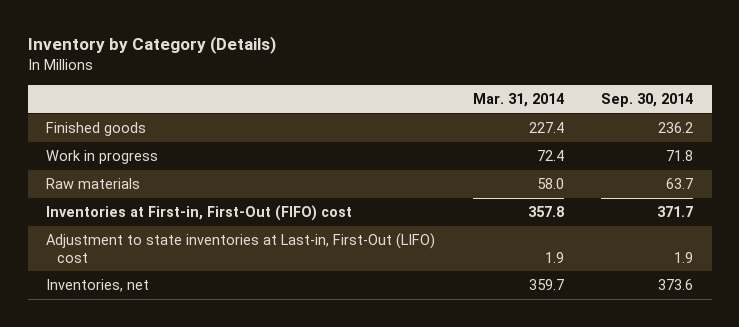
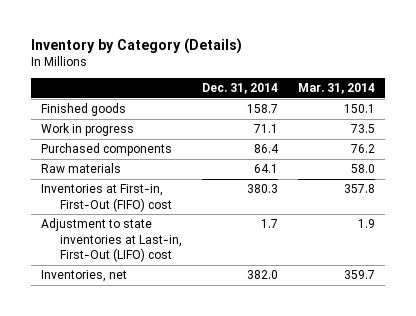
[601,93,694,108] Sep. 30, 2014 -> none
none -> [201,83,278,95] Dec. 31, 2014
[528,122,564,134] 227.4 -> [343,104,375,114] 150.1
[536,150,564,162] 72.4 -> [350,124,375,134] 73.5
none -> [41,143,173,157] Purchased components

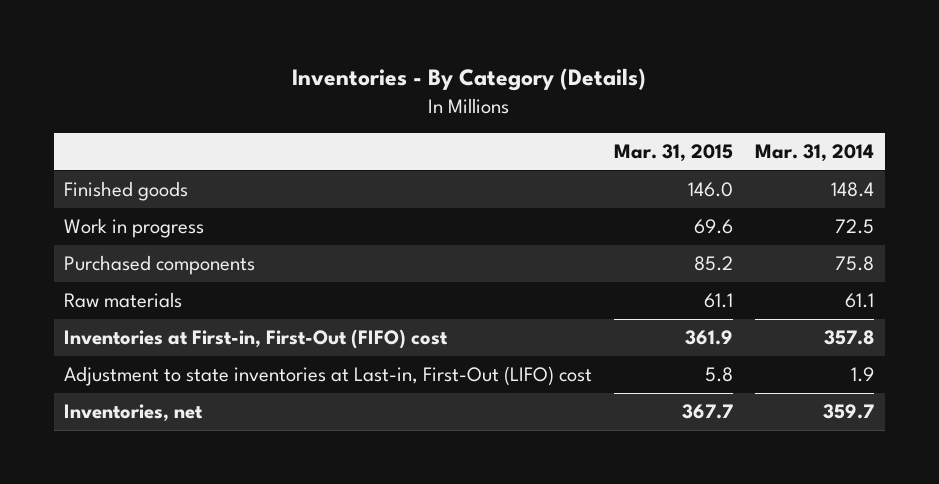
[31,37,243,54] Inventory by Category (Details) -> [292,68,647,92] Inventories - By Category (Details)
[201,83,278,95] Dec. 31, 2014 -> none
none -> [614,144,734,163] Mar. 31, 2015
[343,104,375,114] 150.1 -> [831,182,875,198] 148.4
[350,124,375,134] 73.5 -> [835,219,875,235] 72.5
[350,144,375,154] 76.2 -> [835,256,875,272] 75.8
[350,164,375,174] 58.0 -> [845,293,875,309] 61.1

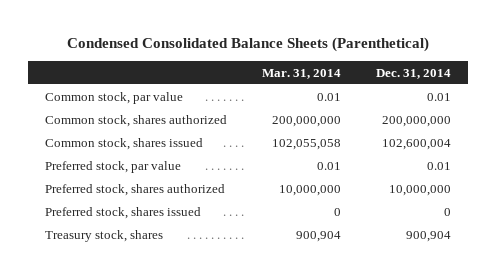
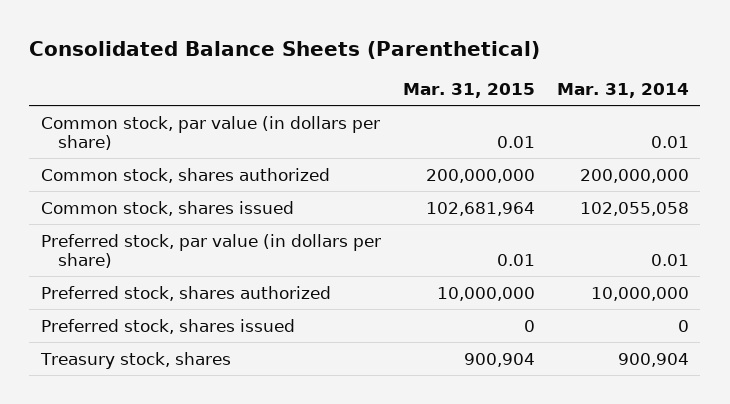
[66,36,429,52] Condensed Consolidated Balance Sheets (Parenthetical) -> [29,40,541,59] Consolidated Balance Sheets (Parenthetical)
[375,68,451,79] Dec. 31, 2014 -> none
none -> [402,83,535,99] Mar. 31, 2015
[45,91,184,104] Common stock, par value -> [40,115,380,151] Common stock, par value (in dollars per share)
[45,160,182,173] Preferred stock, par value -> [40,233,381,269] Preferred stock, par value (in dollars per share)

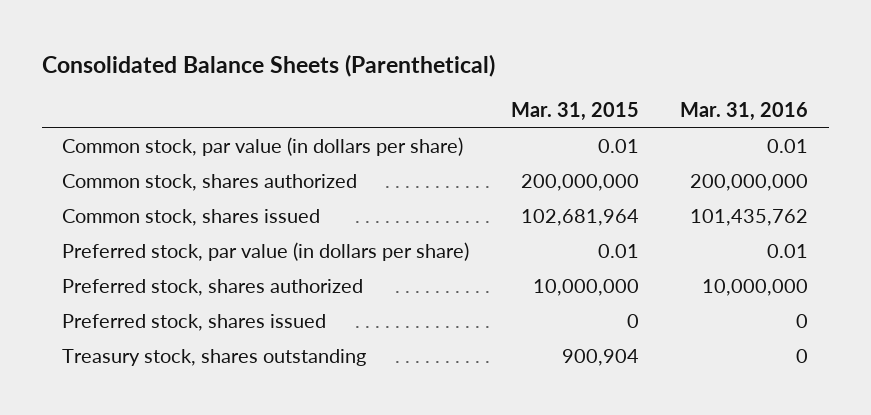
[557,83,690,99] Mar. 31, 2014 -> none
none -> [680,102,809,122] Mar. 31, 2016
[39,351,231,369] Treasury stock, shares -> [62,348,367,366] Treasury stock, shares outstanding

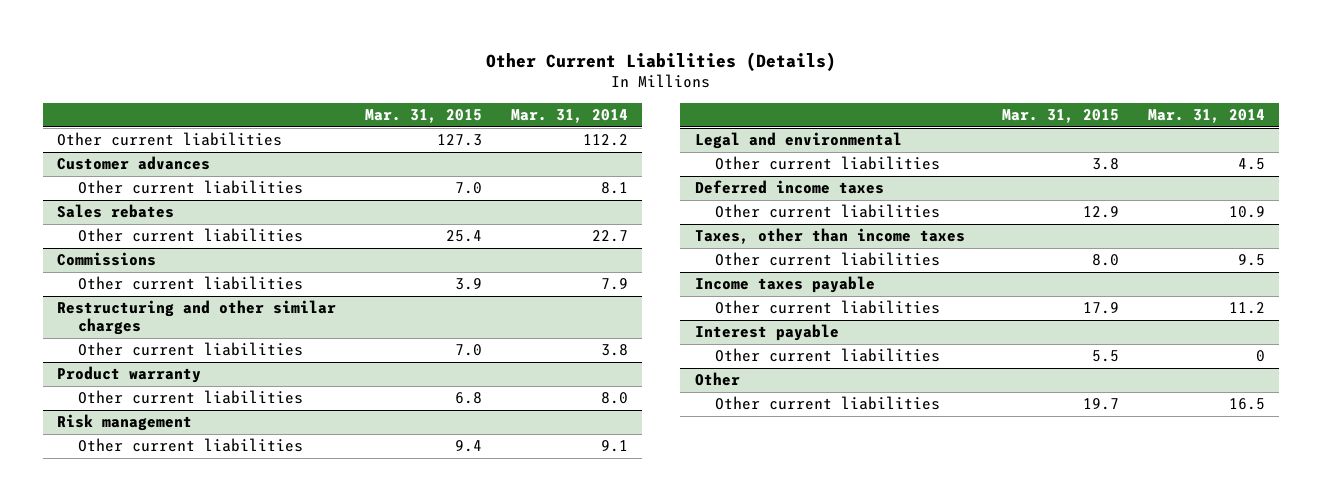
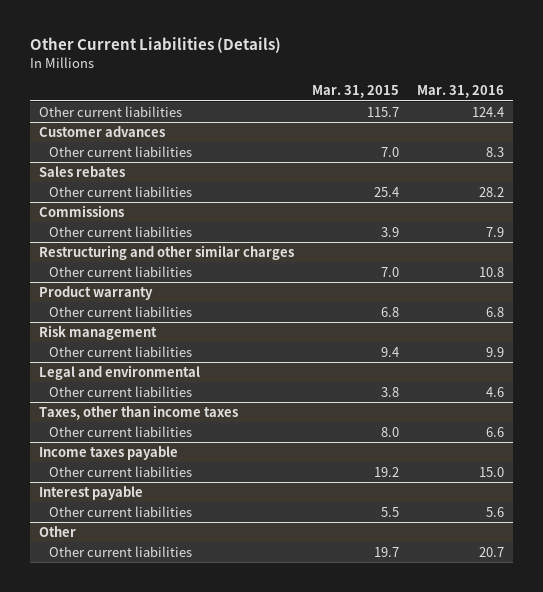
[510,109,628,124] Mar. 31, 2014 -> none
none -> [417,85,505,99] Mar. 31, 2016
[436,134,482,147] 127.3 -> [367,106,400,117] 115.7
[694,180,884,195] Deferred income taxes -> none
[715,204,941,219] Other current liabilities -> none
[1083,302,1120,315] 17.9 -> [374,466,400,477] 19.2

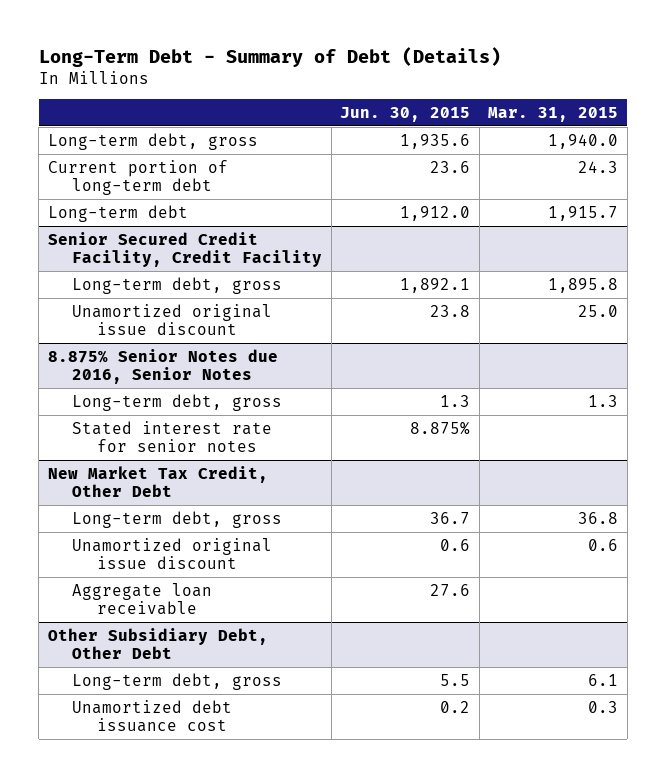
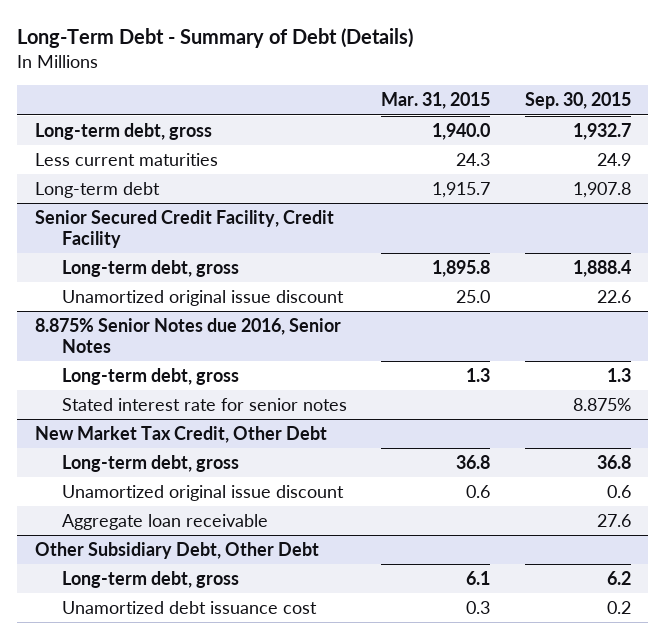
[340,106,471,122] Jun. 30, 2015 -> none
none -> [524,92,631,110] Sep. 30, 2015
[47,159,228,196] Current portion of long-term debt -> [34,152,218,166] Less current maturities

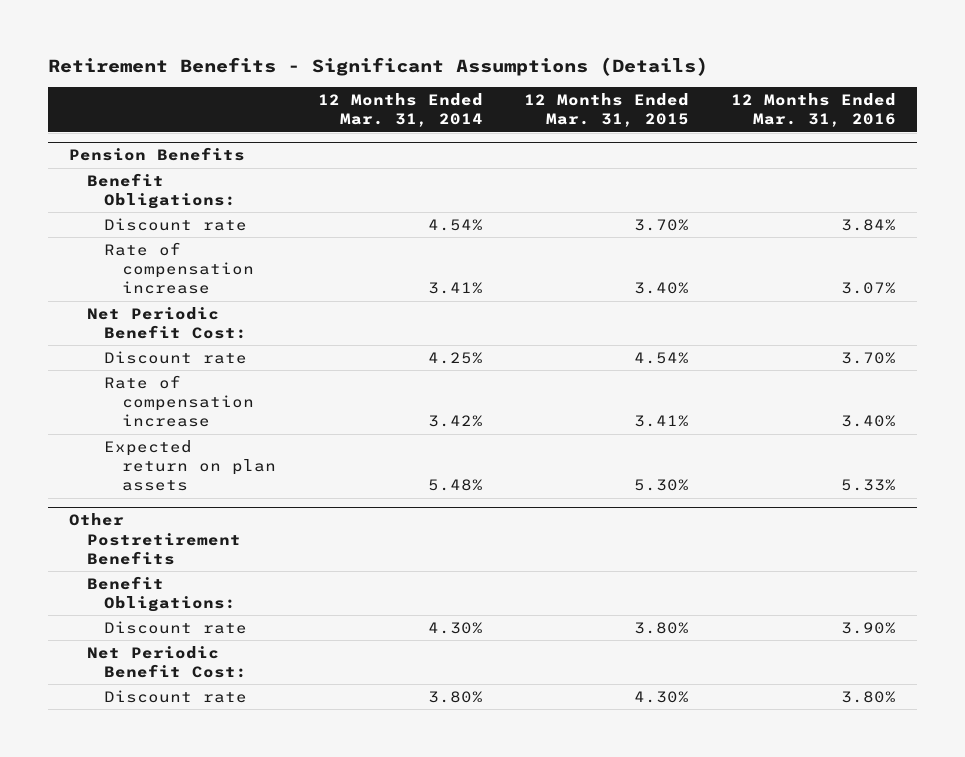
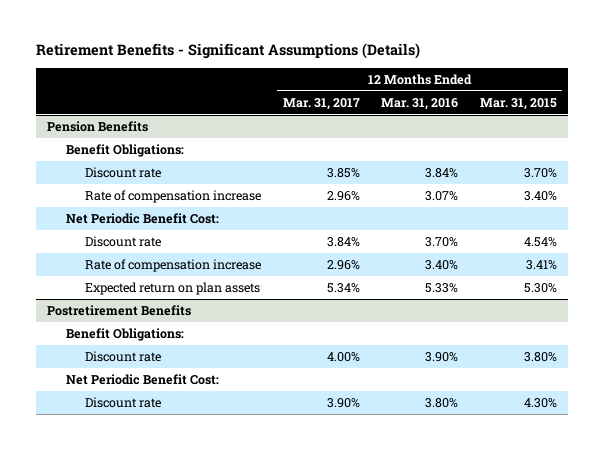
[317,93,483,128] 12 Months Ended Mar. 31, 2014 -> none
none -> [282,97,360,110] Mar. 31, 2017
[69,513,241,565] Other Postretirement Benefits -> [46,305,191,317] Postretirement Benefits

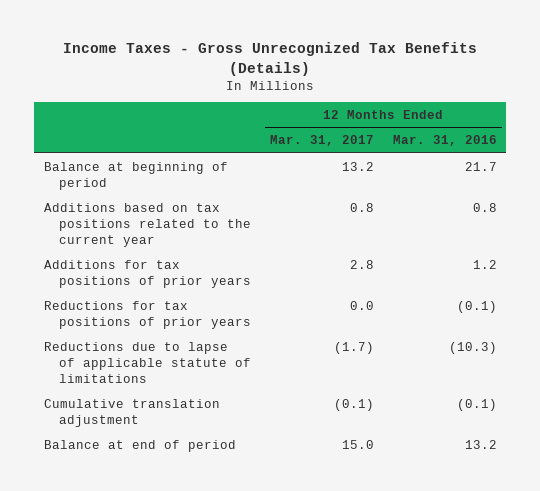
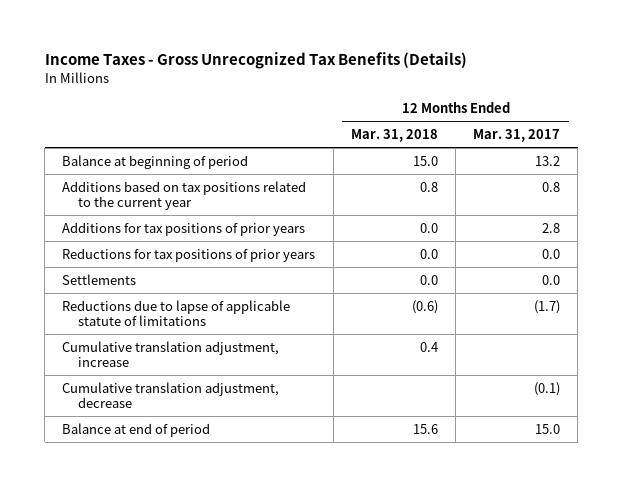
[392,135,497,147] Mar. 31, 2016 -> none
none -> [350,129,438,143] Mar. 31, 2018
none -> [62,273,137,285] Settlements
none -> [62,340,280,367] Cumulative translation adjustment, increase
[43,398,220,427] Cumulative translation adjustment -> [62,381,280,408] Cumulative translation adjustment, decrease

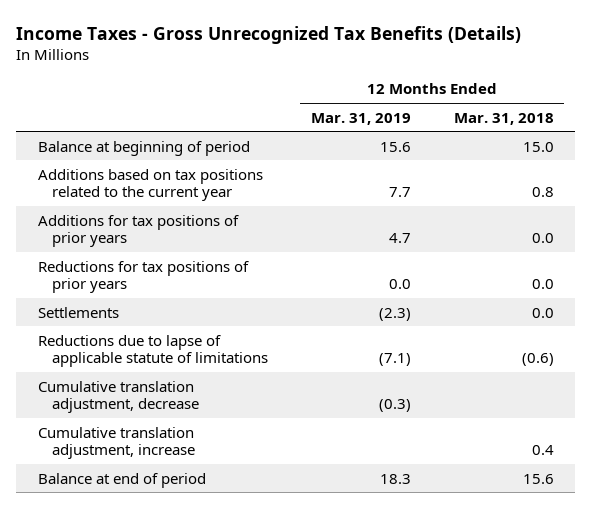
[473,129,561,143] Mar. 31, 2017 -> none
none -> [310,112,411,125] Mar. 31, 2019
[62,340,280,367] Cumulative translation adjustment, increase -> [37,426,195,460] Cumulative translation adjustment, increase

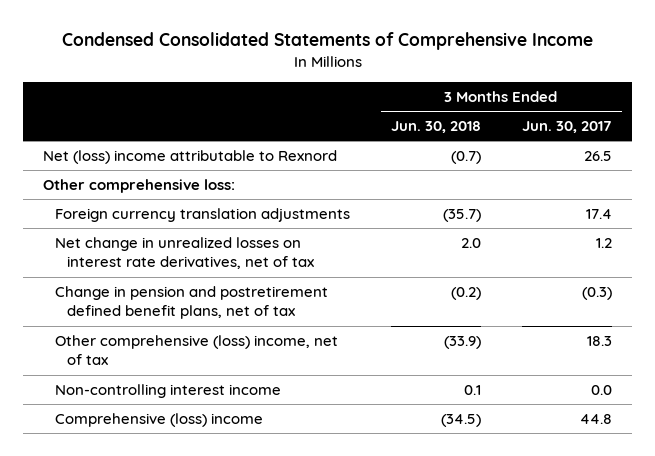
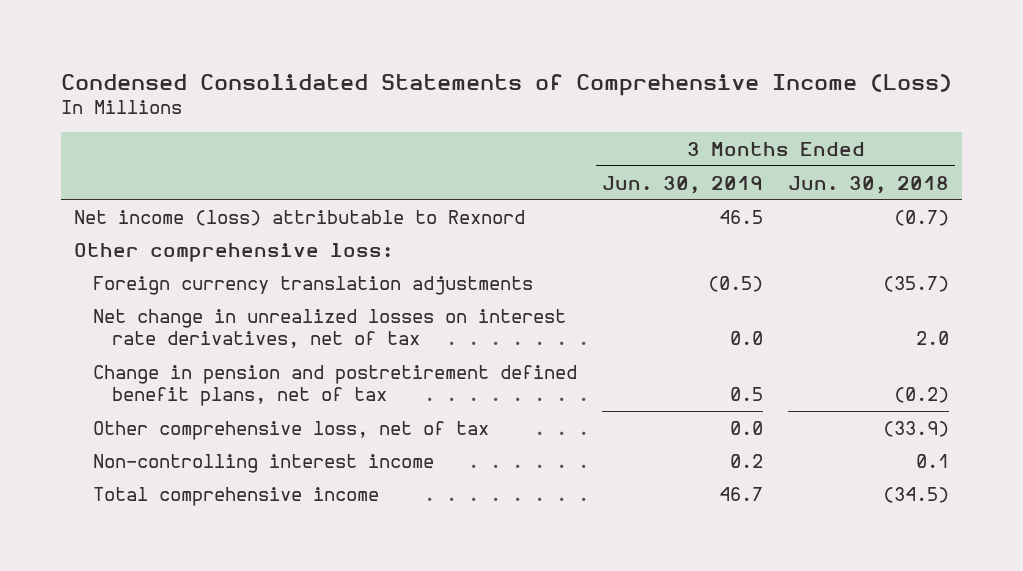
[61,32,593,51] Condensed Consolidated Statements of Comprehensive Income -> [61,73,953,96] Condensed Consolidated Statements of Comprehensive Income (Loss)
[521,120,612,133] Jun. 30, 2017 -> none
none -> [602,175,764,194] Jun. 30, 2019
[43,149,338,164] Net (loss) income attributable to Rexnord -> [73,209,525,226] Net income (loss) attributable to Rexnord
[54,334,338,366] Other comprehensive (loss) income, net of tax -> [92,420,489,440] Other comprehensive loss, net of tax
[54,412,263,427] Comprehensive (loss) income -> [92,486,379,506] Total comprehensive income

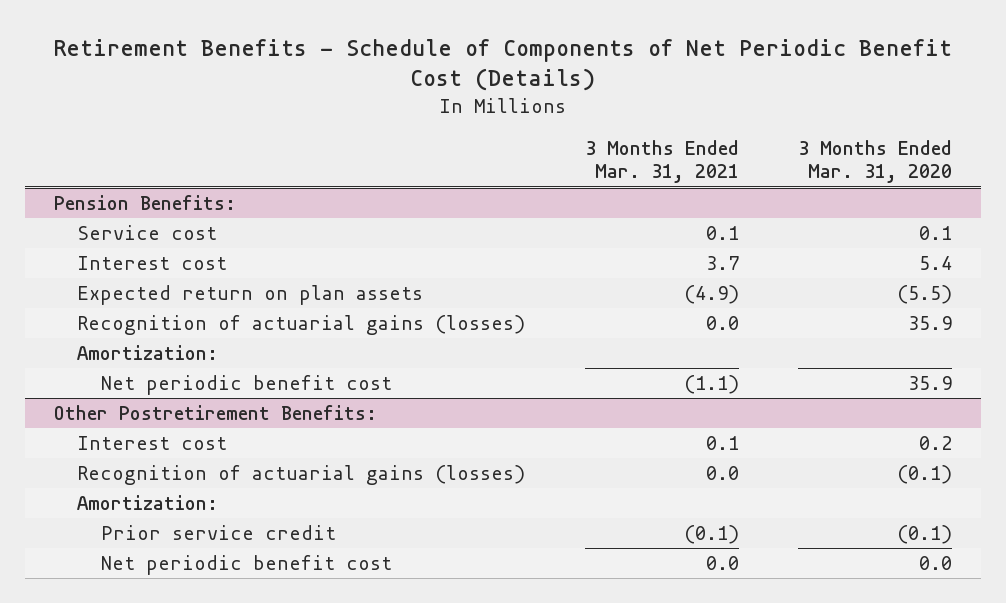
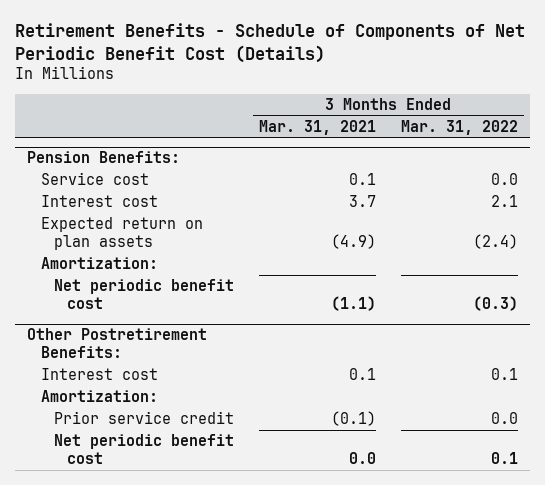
[797,139,952,184] 3 Months Ended Mar. 31, 2020 -> none
none -> [400,119,518,135] Mar. 31, 2022
[77,314,526,335] Recognition of actuarial gains (losses) -> none
[77,464,526,485] Recognition of actuarial gains (losses) -> none

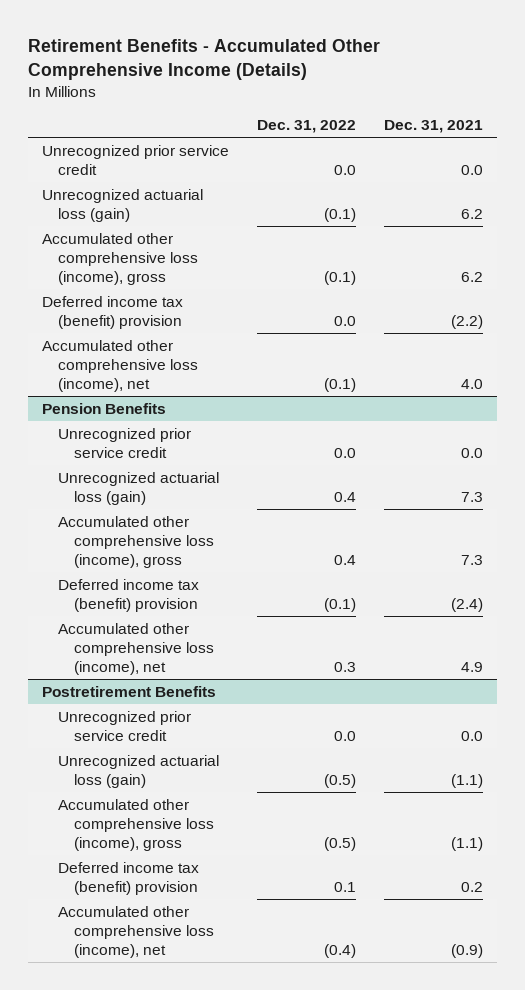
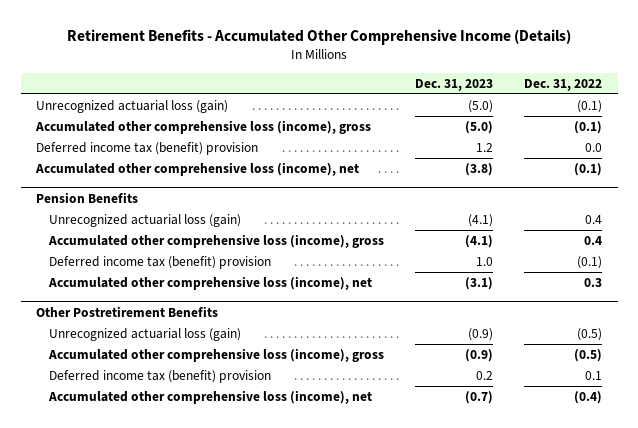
[383,120,483,134] Dec. 31, 2021 -> none
none -> [414,78,493,91] Dec. 31, 2023
[42,144,230,175] Unrecognized prior service credit -> none
[57,427,191,458] Unrecognized prior service credit -> none
[57,710,191,741] Unrecognized prior service credit -> none
[42,685,217,697] Postretirement Benefits -> [36,305,219,317] Other Postretirement Benefits

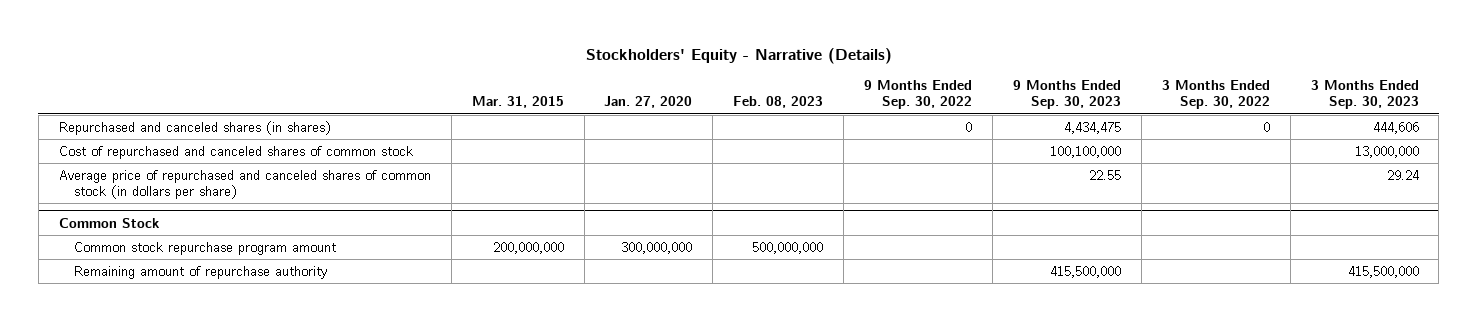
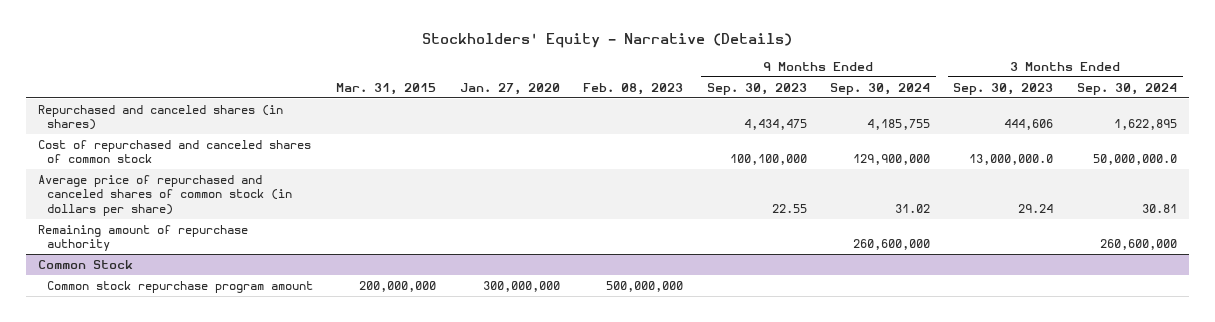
[864,80,973,110] 9 Months Ended Sep. 30, 2022 -> none
[1161,80,1270,110] 3 Months Ended Sep. 30, 2022 -> none
none -> [830,82,931,95] Sep. 30, 2024
none -> [1076,82,1177,95] Sep. 30, 2024
[1354,145,1419,158] 13,000,000 -> [969,154,1054,166] 13,000,000.0
none -> [37,224,248,252] Remaining amount of repurchase authority
[73,265,327,279] Remaining amount of repurchase authority -> none

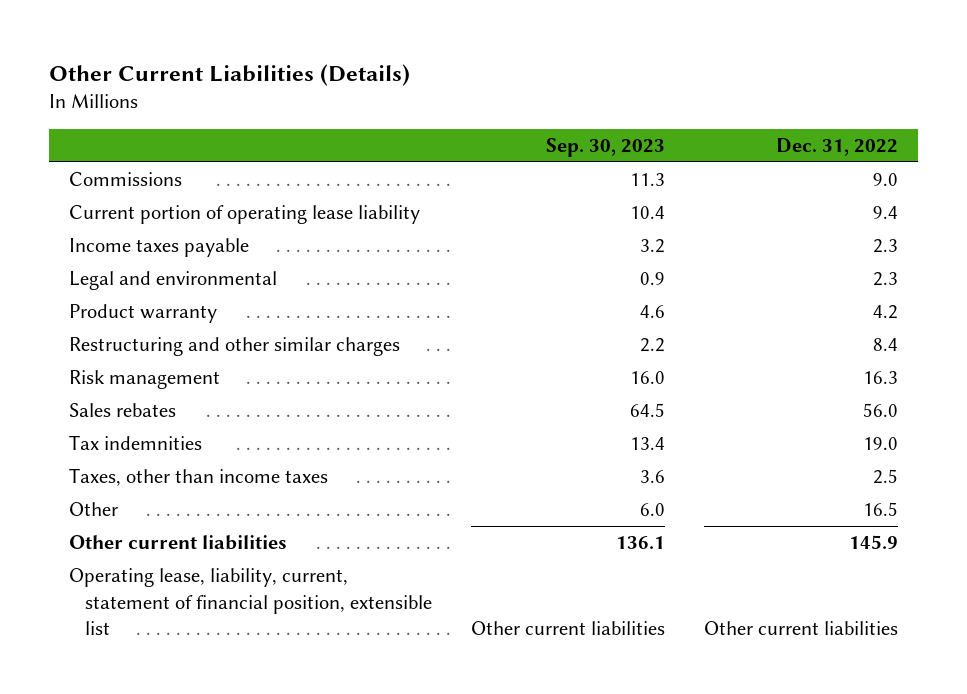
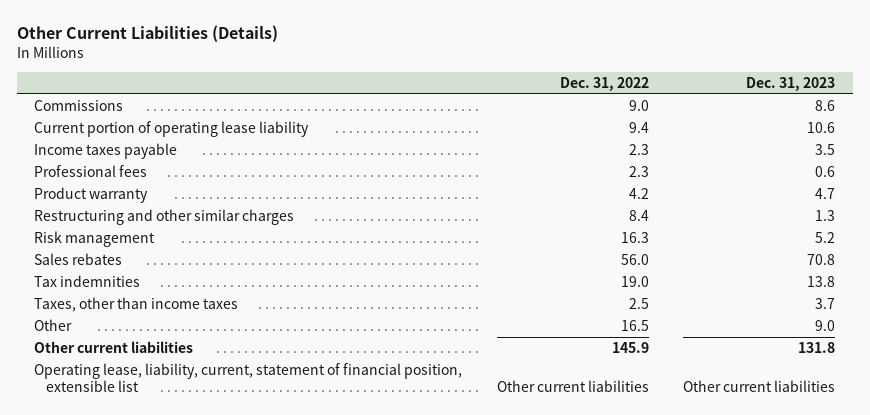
[545,137,665,157] Sep. 30, 2023 -> none
none -> [746,76,836,91] Dec. 31, 2023
[68,271,277,291] Legal and environmental -> none
none -> [34,165,148,178] Professional fees

